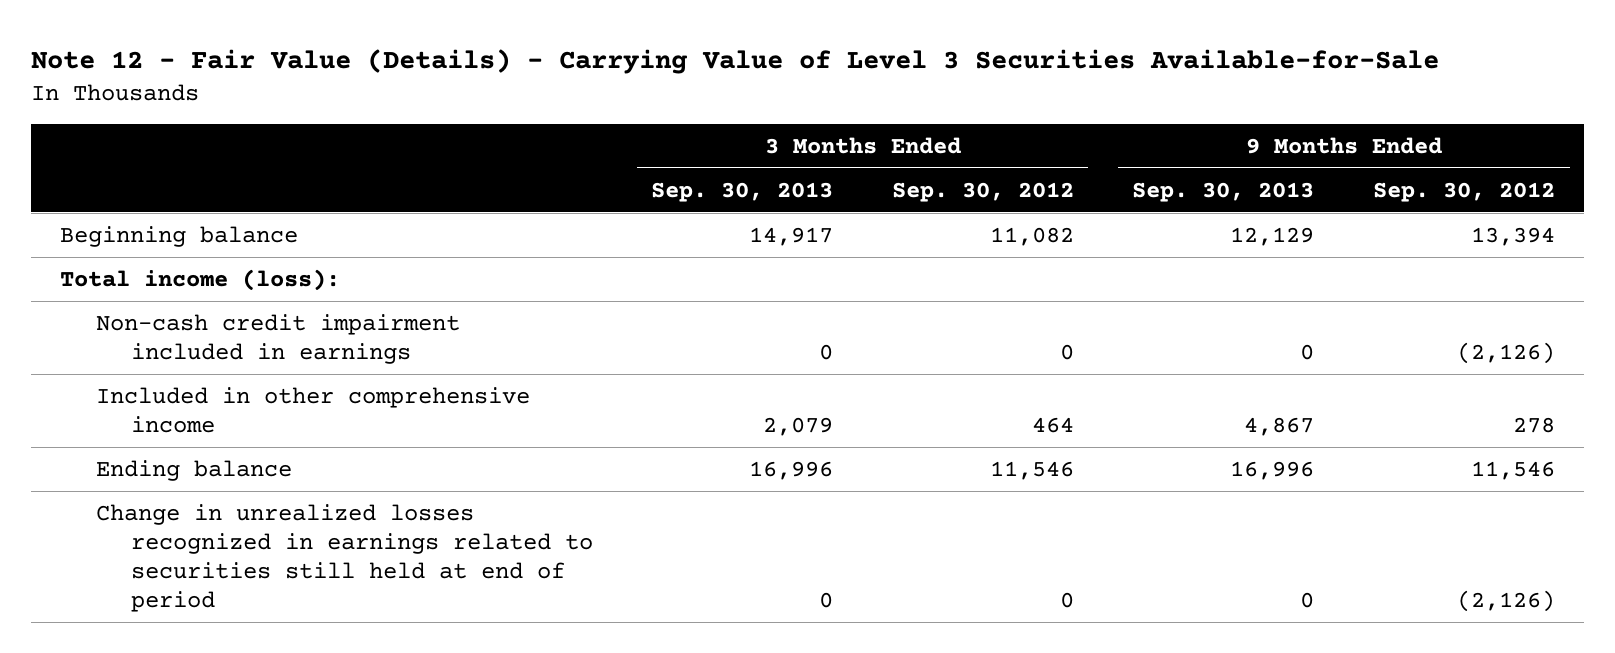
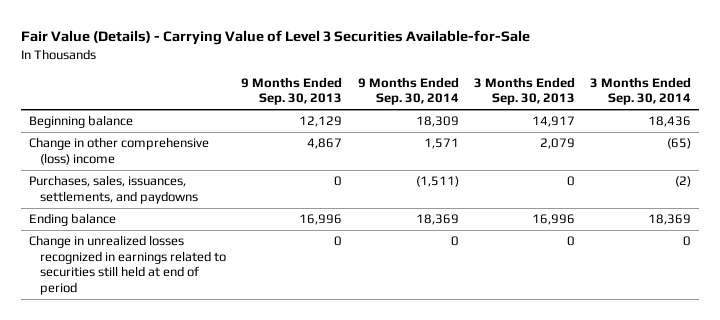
[31,49,1440,75] Note 12 - Fair Value (Details) - Carrying Value of Level 3 Securities Available-for-Sale -> [21,30,531,46] Fair Value (Details) - Carrying Value of Level 3 Securities Available-for-Sale
[891,181,1074,202] Sep. 30, 2012 -> none
[1372,181,1555,202] Sep. 30, 2012 -> none
none -> [357,76,459,106] 9 Months Ended Sep. 30, 2014
none -> [590,76,692,106] 3 Months Ended Sep. 30, 2014
[60,268,341,291] Total income (loss): -> none
[95,313,460,364] Non-cash credit impairment included in earnings -> none
[95,386,530,433] Included in other comprehensive income -> [29,137,210,165] Change in other comprehensive (loss) income
none -> [29,175,199,204] Purchases, sales, issuances, settlements, and paydowns

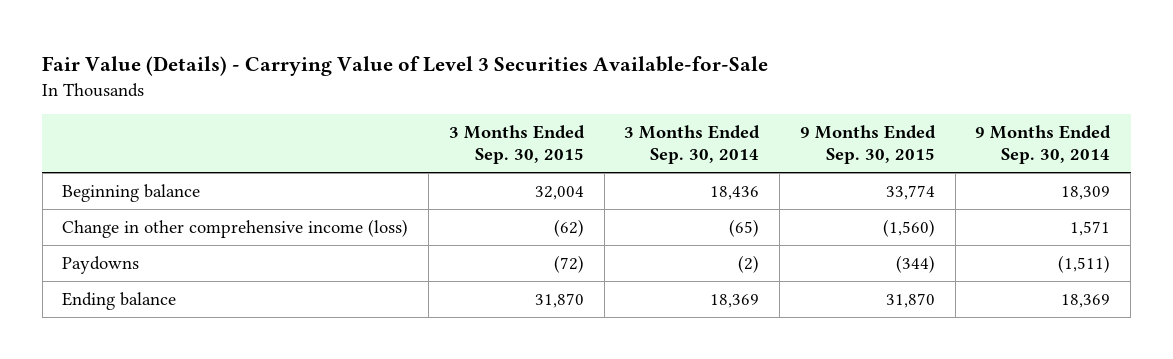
[241,76,343,106] 9 Months Ended Sep. 30, 2013 -> none
[473,76,575,106] 3 Months Ended Sep. 30, 2013 -> none
none -> [448,124,585,165] 3 Months Ended Sep. 30, 2015
none -> [799,124,936,165] 9 Months Ended Sep. 30, 2015
[29,137,210,165] Change in other comprehensive (loss) income -> [62,218,409,238] Change in other comprehensive income (loss)
[29,175,199,204] Purchases, sales, issuances, settlements, and paydowns -> [62,255,140,274] Paydowns
[29,235,227,295] Change in unrealized losses recognized in earnings related to securities still held at end of period -> none

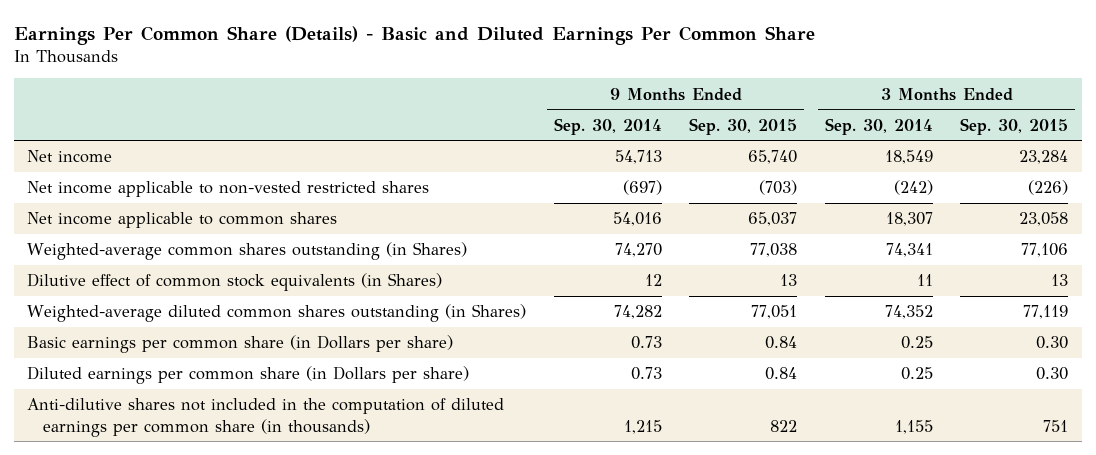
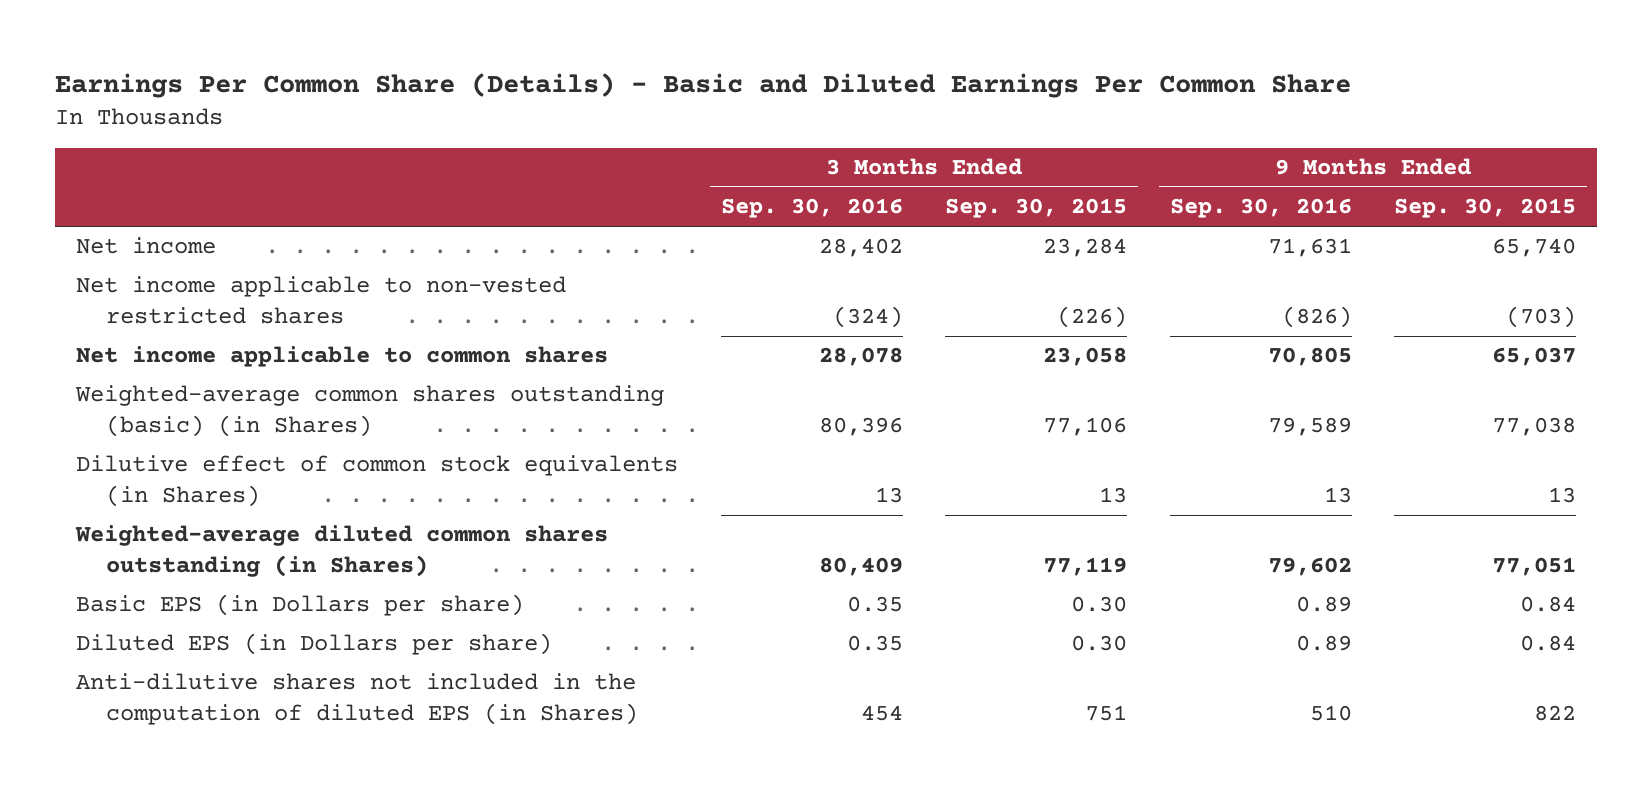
[553,117,662,135] Sep. 30, 2014 -> none
[824,117,933,135] Sep. 30, 2014 -> none
none -> [720,198,903,219] Sep. 30, 2016
none -> [1169,198,1352,219] Sep. 30, 2016
[27,242,468,261] Weighted-average common shares outstanding (in Shares) -> [75,385,665,438] Weighted-average common shares outstanding (basic) (in Shares)
[27,335,454,354] Basic earnings per common share (in Dollars per share) -> [76,594,525,617] Basic EPS (in Dollars per share)
[27,366,470,385] Diluted earnings per common share (in Dollars per share) -> [76,633,553,656] Diluted EPS (in Dollars per share)
[27,398,505,437] Anti-dilutive shares not included in the computation of diluted earnings per common share (in thousands) -> [76,673,639,726] Anti-dilutive shares not included in the computation of diluted EPS (in Shares)

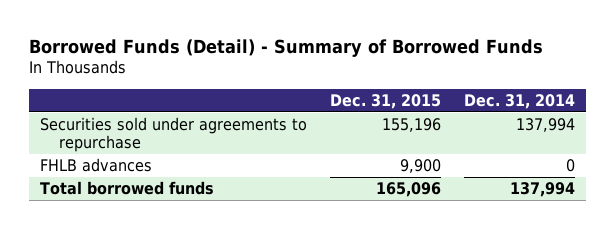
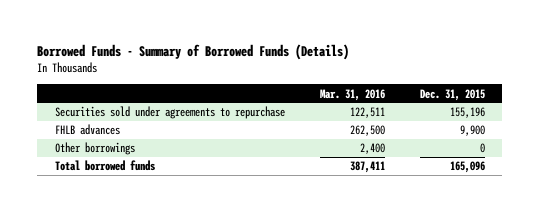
[29,38,544,57] Borrowed Funds (Detail) - Summary of Borrowed Funds -> [37,43,350,60] Borrowed Funds - Summary of Borrowed Funds (Details)
[464,93,576,109] Dec. 31, 2014 -> none
none -> [319,88,385,101] Mar. 31, 2016
none -> [54,142,135,156] Other borrowings

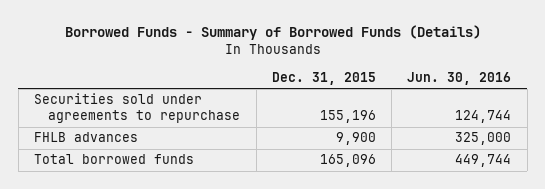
[319,88,385,101] Mar. 31, 2016 -> none
none -> [407,71,512,85] Jun. 30, 2016
[54,142,135,156] Other borrowings -> none

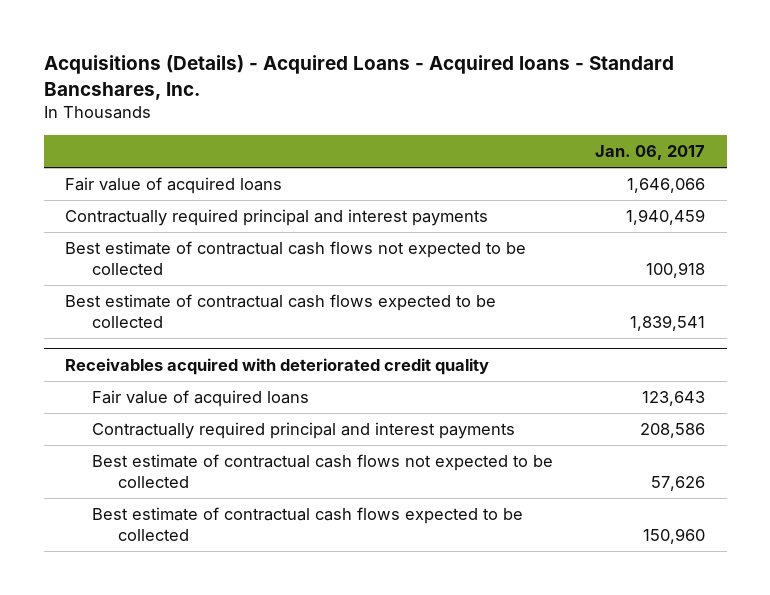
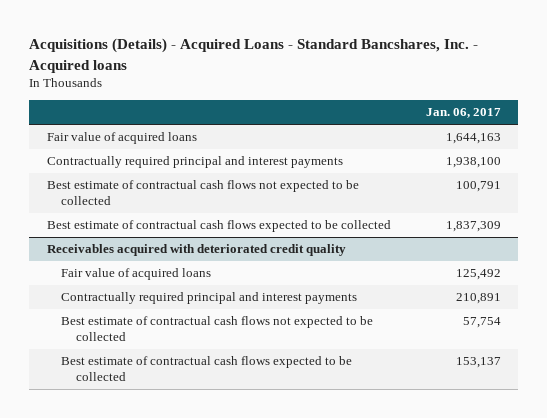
[43,54,674,100] Acquisitions (Details) - Acquired Loans - Acquired loans - Standard Bancshares, Inc. -> [29,38,479,73] Acquisitions (Details) - Acquired Loans - Standard Bancshares, Inc. - Acquired loans
[627,178,706,194] 1,646,066 -> [445,133,501,145] 1,644,163
[626,209,706,226] 1,940,459 -> [445,157,501,169] 1,938,100
[646,262,706,279] 100,918 -> [455,181,501,193] 100,791
[630,315,706,332] 1,839,541 -> [445,221,501,233] 1,837,309
[642,391,706,407] 123,643 -> [455,269,501,281] 125,492
[640,423,706,439] 208,586 -> [455,293,501,305] 210,891
[651,476,706,492] 57,626 -> [462,317,501,329] 57,754
[643,528,706,545] 150,960 -> [455,357,501,369] 153,137

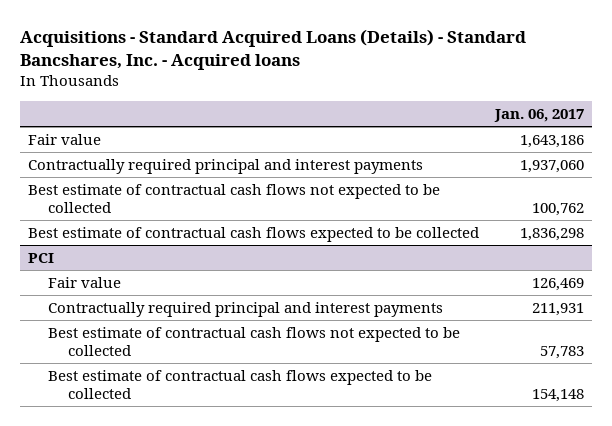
[29,38,479,73] Acquisitions (Details) - Acquired Loans - Standard Bancshares, Inc. - Acquired loans -> [19,28,526,70] Acquisitions - Standard Acquired Loans (Details) - Standard Bancshares, Inc. - Acquired loans
[46,132,197,145] Fair value of acquired loans -> [27,134,101,146] Fair value
[445,133,501,145] 1,644,163 -> [520,135,585,149] 1,643,186
[445,157,501,169] 1,938,100 -> [520,160,585,174] 1,937,060
[455,181,501,193] 100,791 -> [532,202,585,216] 100,762
[445,221,501,233] 1,837,309 -> [520,228,585,242] 1,836,298
[46,244,346,257] Receivables acquired with deteriorated credit quality -> [27,253,54,264] PCI
[61,268,212,281] Fair value of acquired loans -> [47,277,121,289] Fair value
[455,269,501,281] 125,492 -> [532,278,585,292] 126,469
[455,293,501,305] 210,891 -> [532,303,585,317] 211,931
[462,317,501,329] 57,754 -> [540,345,585,359] 57,783
[455,357,501,369] 153,137 -> [532,388,585,402] 154,148

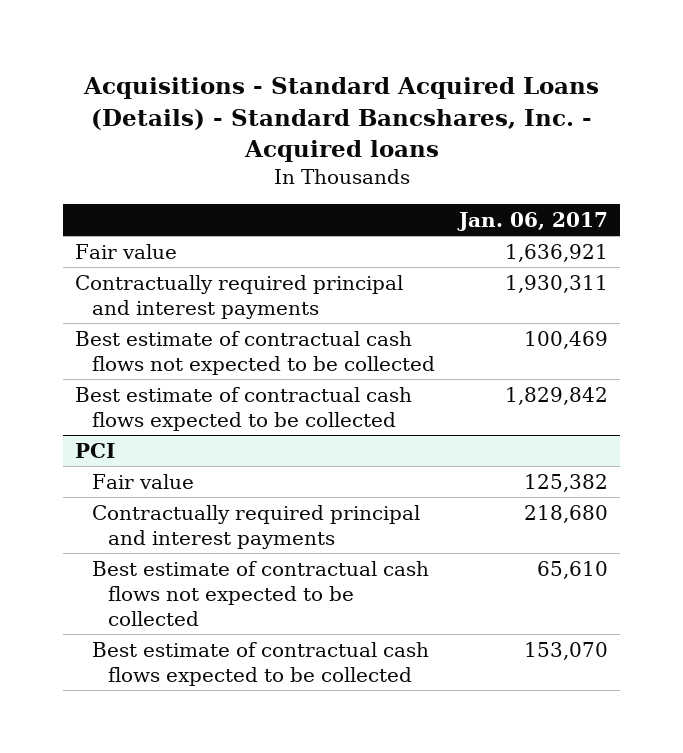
[520,135,585,149] 1,643,186 -> [504,243,608,262] 1,636,921
[520,160,585,174] 1,937,060 -> [504,274,608,293] 1,930,311
[532,202,585,216] 100,762 -> [523,330,608,349] 100,469
[520,228,585,242] 1,836,298 -> [504,386,608,405] 1,829,842
[532,278,585,292] 126,469 -> [523,473,608,492] 125,382
[532,303,585,317] 211,931 -> [523,504,608,523] 218,680
[540,345,585,359] 57,783 -> [536,560,608,579] 65,610
[532,388,585,402] 154,148 -> [523,641,608,660] 153,070

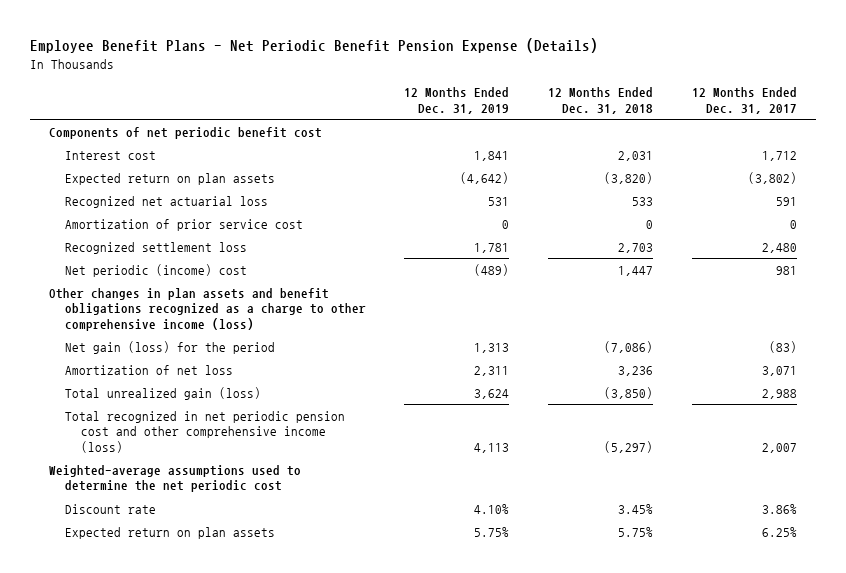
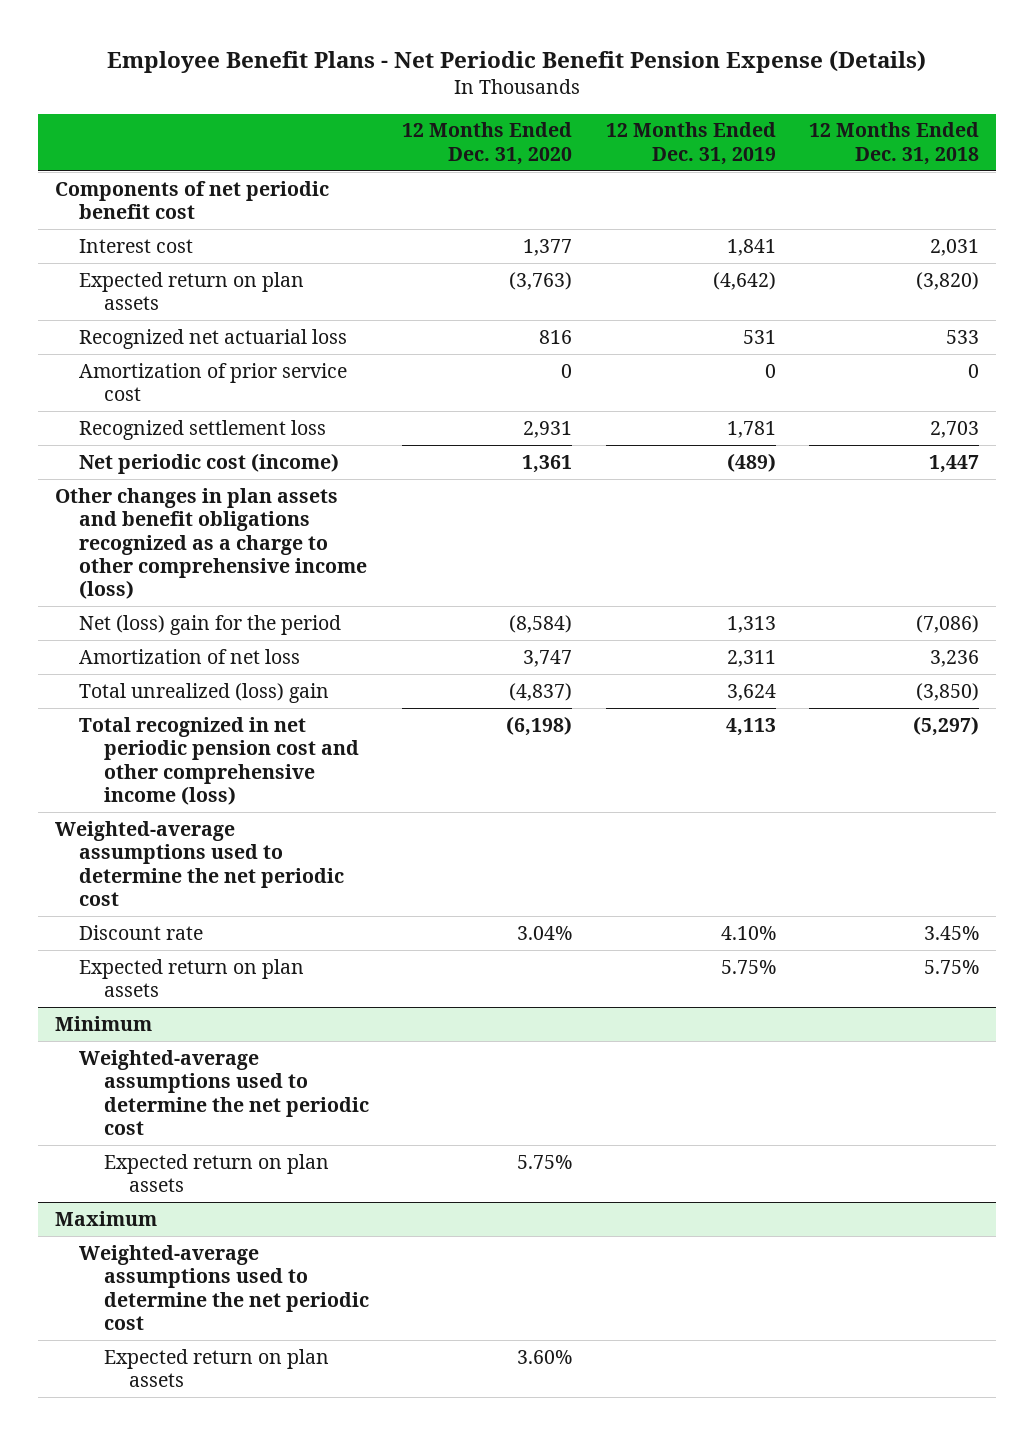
[691,87,797,114] 12 Months Ended Dec. 31, 2017 -> none
none -> [402,122,573,165] 12 Months Ended Dec. 31, 2020
[64,263,247,277] Net periodic (income) cost -> [79,452,340,474] Net periodic cost (income)
[64,340,275,354] Net gain (loss) for the period -> [79,614,342,635] Net (loss) gain for the period
[64,386,261,400] Total unrealized gain (loss) -> [79,682,330,703] Total unrealized (loss) gain
none -> [54,1015,152,1031] Minimum
none -> [79,1049,369,1135] Weighted-average assumptions used to determine the net periodic cost
none -> [103,1153,329,1193] Expected return on plan assets
none -> [54,1210,157,1226] Maximum
none -> [79,1244,369,1330] Weighted-average assumptions used to determine the net periodic cost
none -> [103,1348,329,1388] Expected return on plan assets

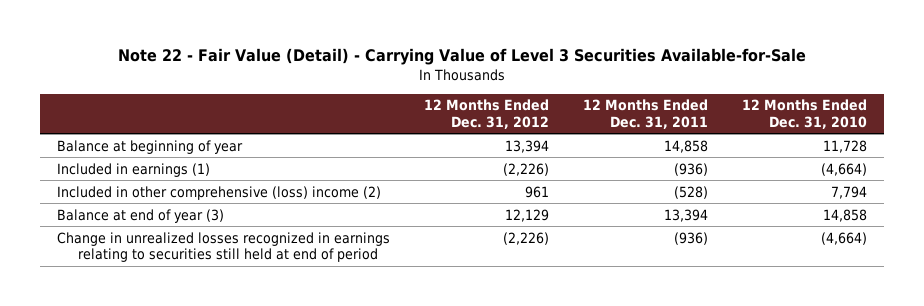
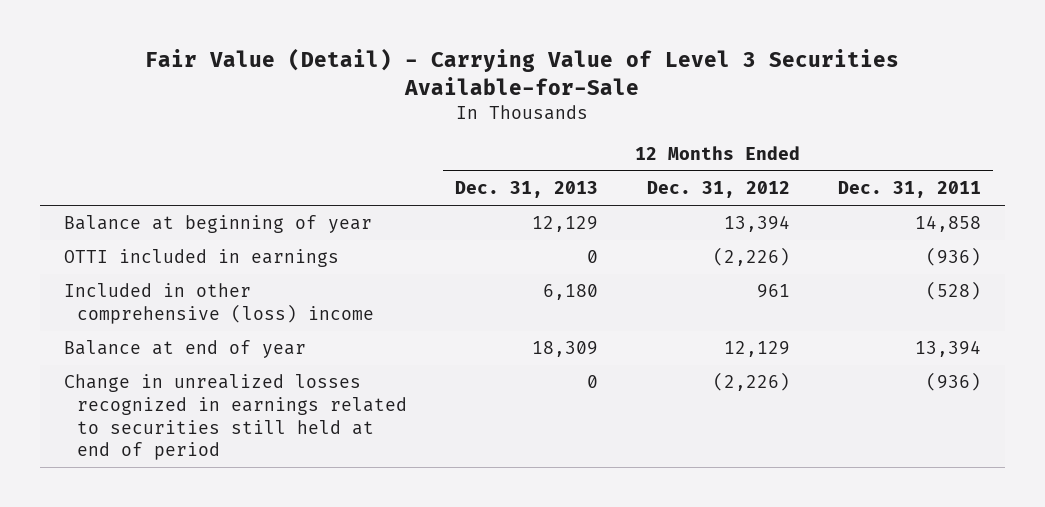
[117,48,806,66] Note 22 - Fair Value (Detail) - Carrying Value of Level 3 Securities Available-for-Sale -> [145,48,900,95] Fair Value (Detail) - Carrying Value of Level 3 Securities Available-for-Sale
[741,99,867,129] 12 Months Ended Dec. 31, 2010 -> none
none -> [455,181,599,199] Dec. 31, 2013
[56,162,210,177] Included in earnings (1) -> [63,249,339,268] OTTI included in earnings
[56,185,381,200] Included in other comprehensive (loss) income (2) -> [63,283,375,325] Included in other comprehensive (loss) income
[56,208,224,223] Balance at end of year (3) -> [63,340,306,359] Balance at end of year
[56,231,390,263] Change in unrealized losses recognized in earnings relating to securities still held at end of period -> [63,374,408,461] Change in unrealized losses recognized in earnings related to securities still held at end of period

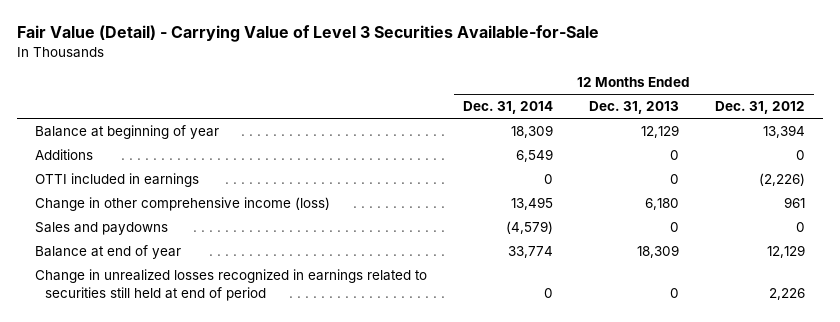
[837,181,981,199] Dec. 31, 2011 -> none
none -> [462,101,553,115] Dec. 31, 2014
none -> [34,149,93,161] Additions
[63,283,375,325] Included in other comprehensive (loss) income -> [34,197,330,212] Change in other comprehensive income (loss)
none -> [34,222,168,236] Sales and paydowns
[712,372,790,392] (2,226) -> [768,287,805,300] 2,226

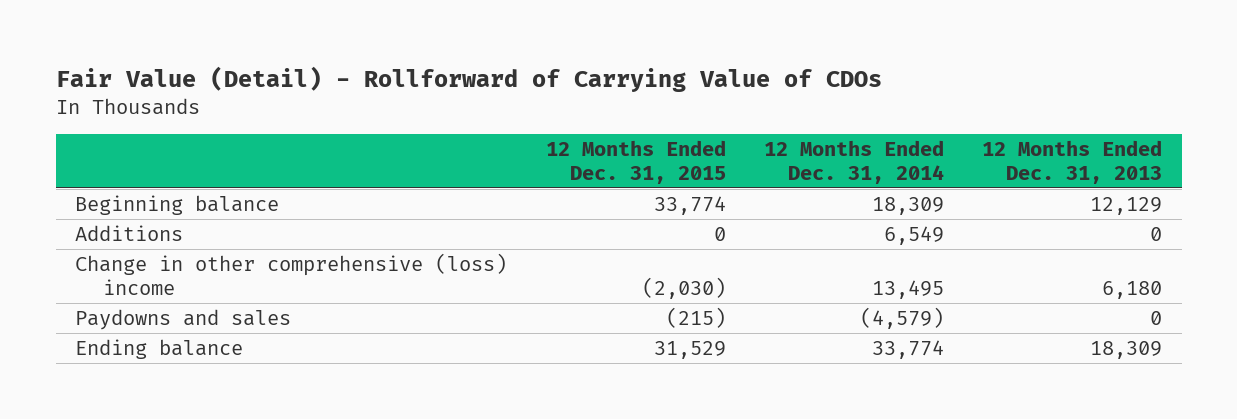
[16,25,599,43] Fair Value (Detail) - Carrying Value of Level 3 Securities Available-for-Sale -> [55,65,882,92] Fair Value (Detail) - Rollforward of Carrying Value of CDOs
[714,101,805,115] Dec. 31, 2012 -> none
none -> [545,140,726,184] 12 Months Ended Dec. 31, 2015
[34,125,219,140] Balance at beginning of year -> [75,194,280,215] Beginning balance
[34,173,199,188] OTTI included in earnings -> none
[34,269,427,301] Change in unrealized losses recognized in earnings related to securities still held at end of period -> none
[34,197,330,212] Change in other comprehensive income (loss) -> [75,252,508,295] Change in other comprehensive (loss) income
[34,222,168,236] Sales and paydowns -> [75,308,292,330] Paydowns and sales
[34,245,181,260] Balance at end of year -> [75,338,244,359] Ending balance

